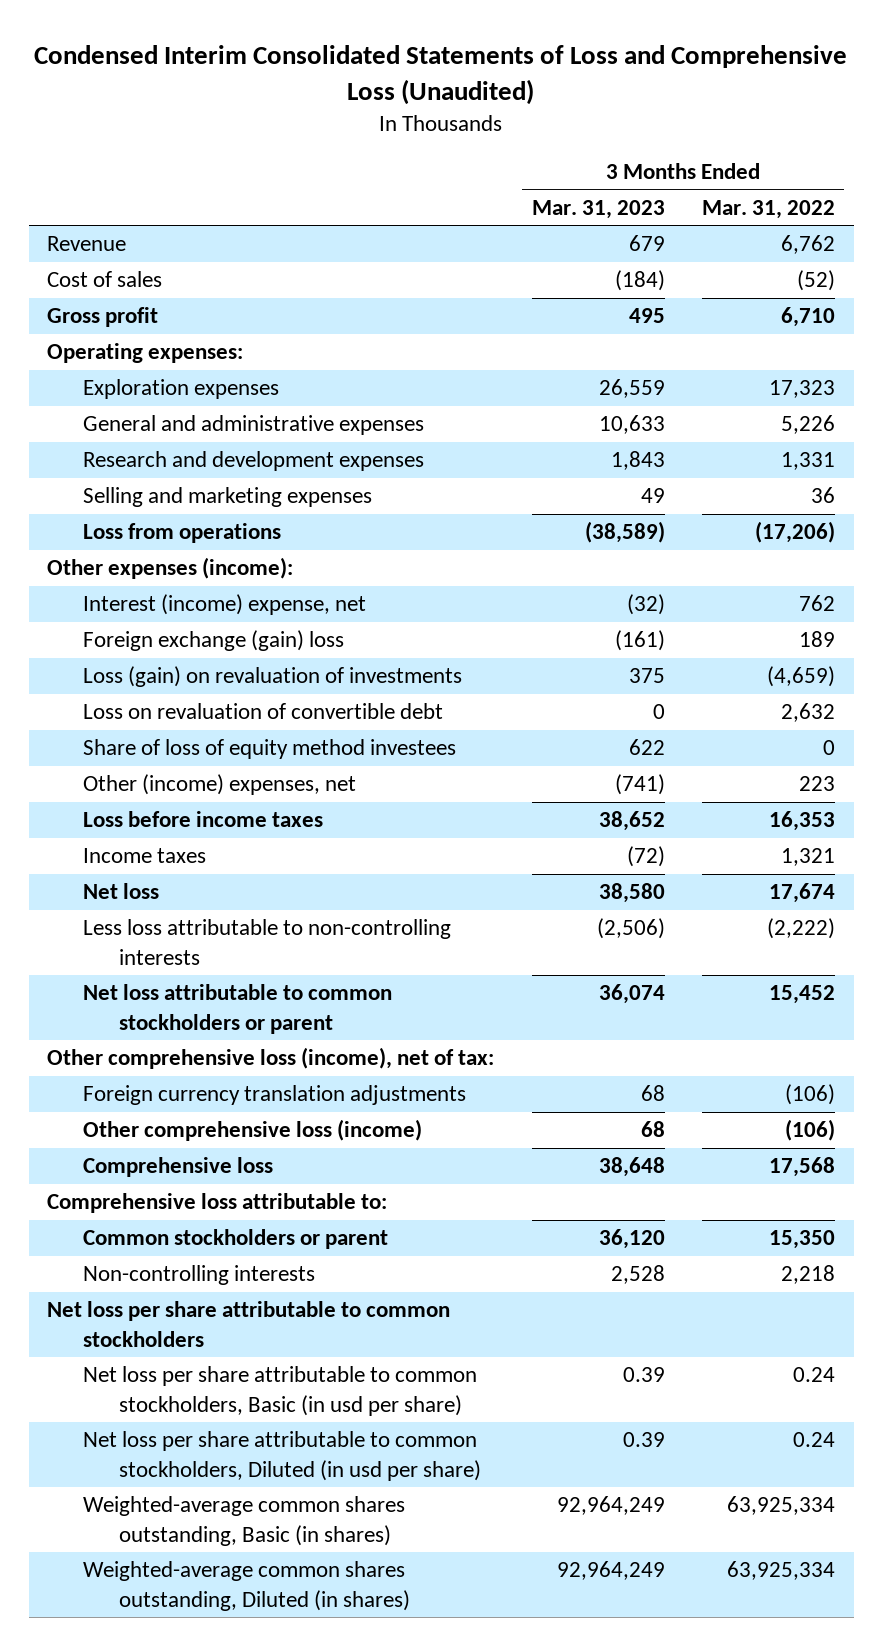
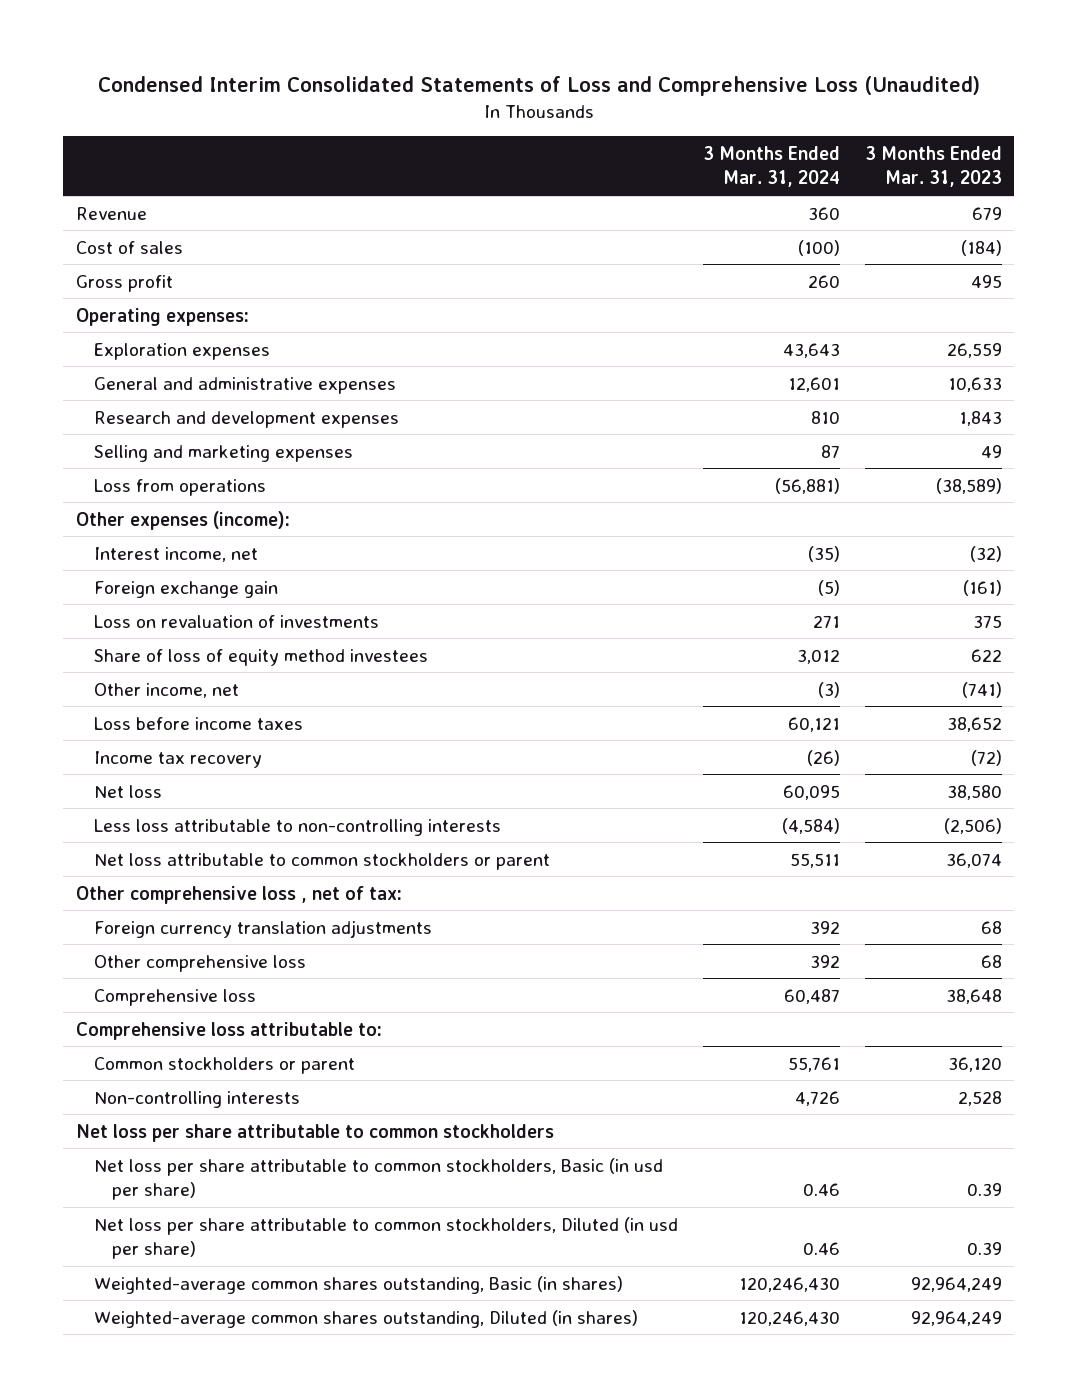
[701,199,835,219] Mar. 31, 2022 -> none
none -> [702,145,840,188] 3 Months Ended Mar. 31, 2024
[82,703,443,720] Loss on revaluation of convertible debt -> none
[82,594,366,616] Interest (income) expense, net -> [93,546,258,562] Interest income, net
[82,630,344,652] Foreign exchange (gain) loss -> [93,580,278,598] Foreign exchange gain
[82,666,462,688] Loss (gain) on revaluation of investments -> [93,614,379,628] Loss on revaluation of investments
[82,774,356,796] Other (income) expenses, net -> [93,682,239,698] Other income, net
[82,848,206,864] Income taxes -> [93,750,262,768] Income tax recovery
[47,1047,495,1070] Other comprehensive loss (income), net of tax: -> [75,885,402,904] Other comprehensive loss , net of tax:
[82,1119,422,1142] Other comprehensive loss (income) -> [93,954,306,972] Other comprehensive loss

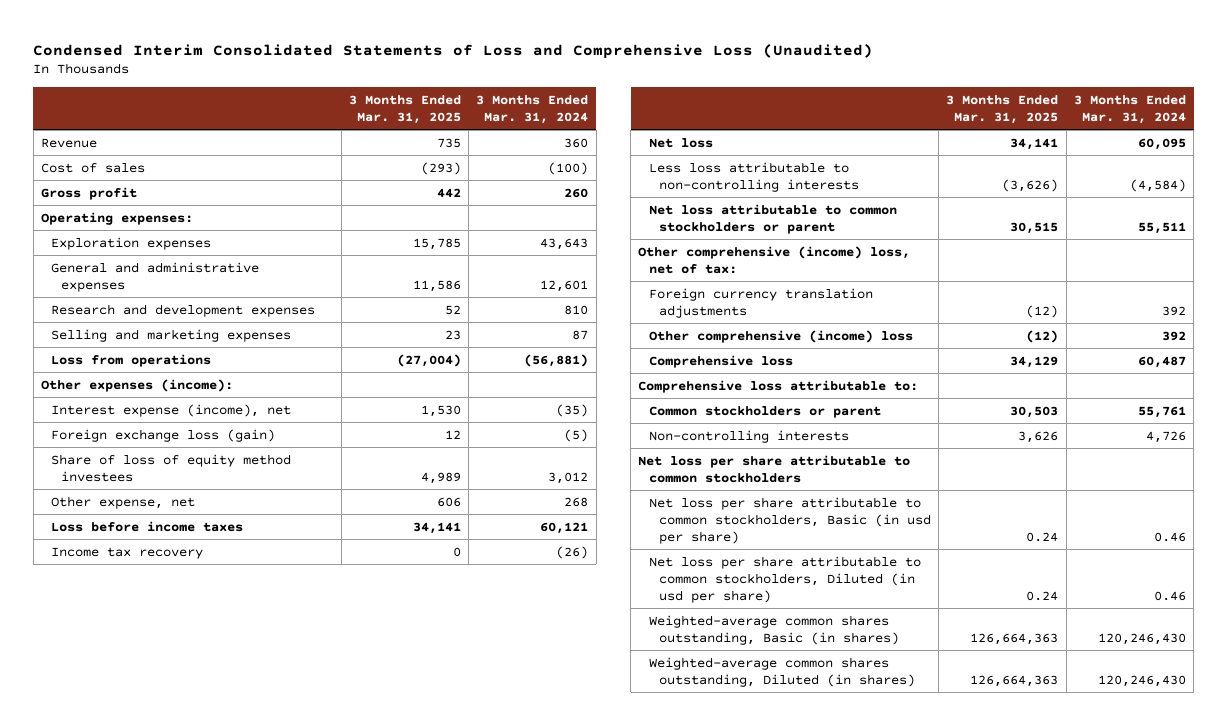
[864,145,1002,188] 3 Months Ended Mar. 31, 2023 -> none
none -> [348,94,461,124] 3 Months Ended Mar. 31, 2025
[93,614,379,628] Loss on revaluation of investments -> none
[93,546,258,562] Interest income, net -> [51,403,292,417] Interest expense (income), net
[93,580,278,598] Foreign exchange gain -> [51,428,276,442] Foreign exchange loss (gain)
[93,682,239,698] Other income, net -> [51,495,196,509] Other expense, net
[817,681,840,698] (3) -> [564,496,589,507] 268
[75,885,402,904] Other comprehensive loss , net of tax: -> [638,245,911,274] Other comprehensive (income) loss, net of tax:
[93,954,306,972] Other comprehensive loss -> [648,329,913,343] Other comprehensive (income) loss

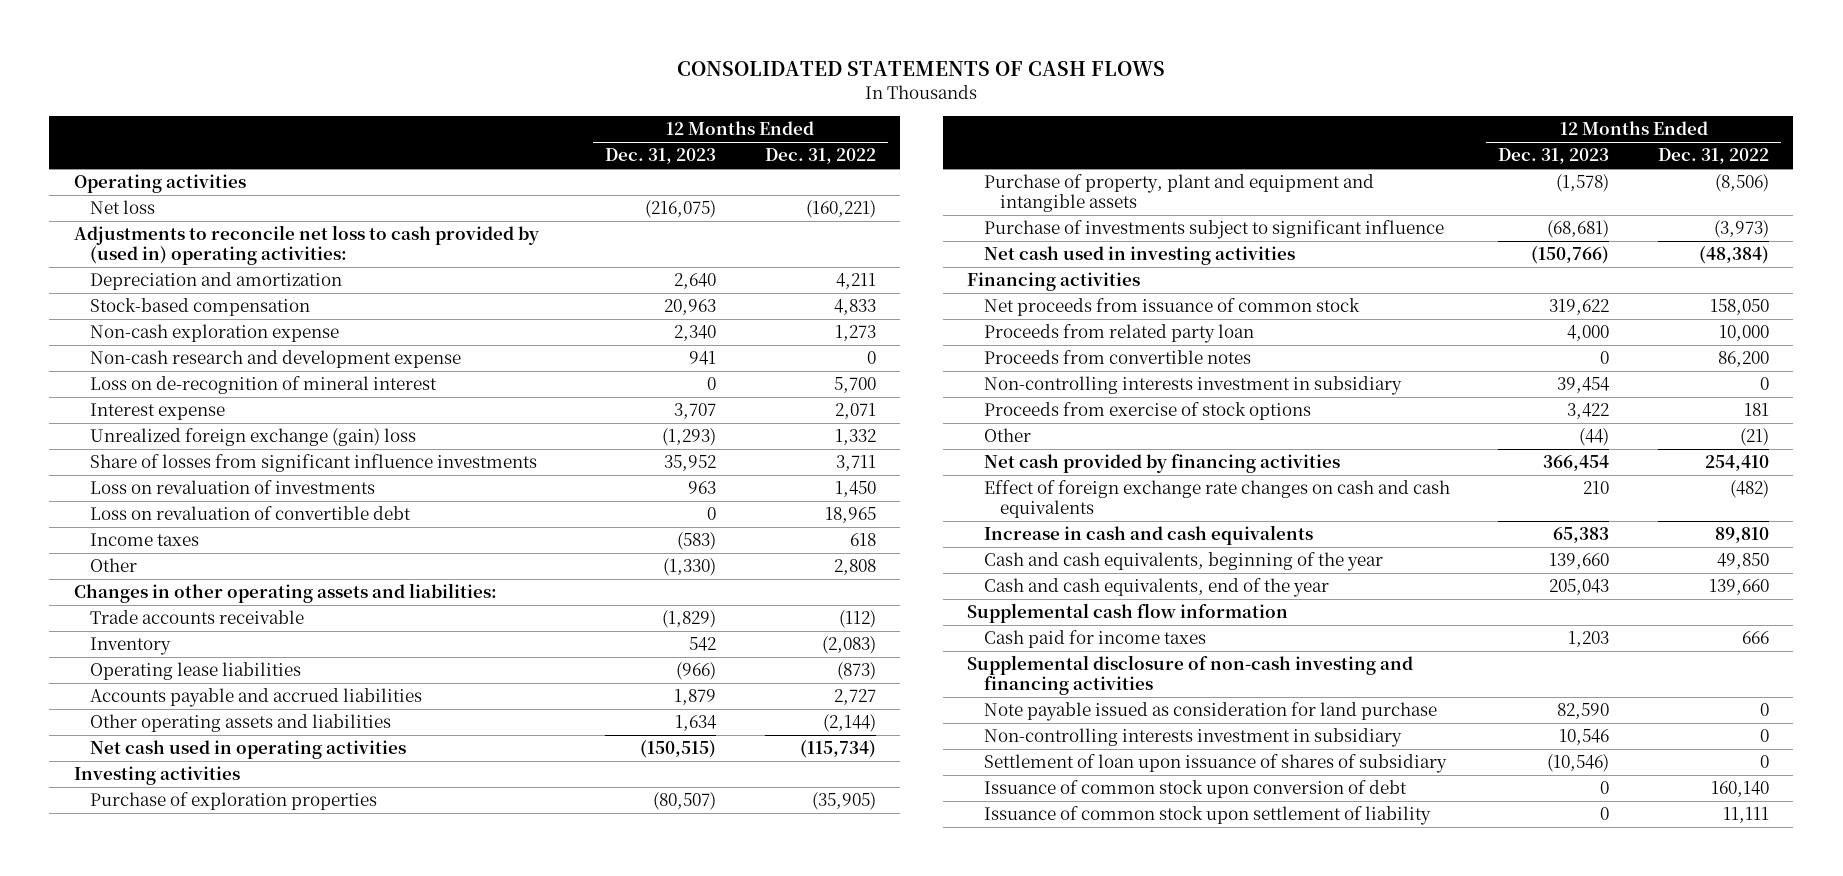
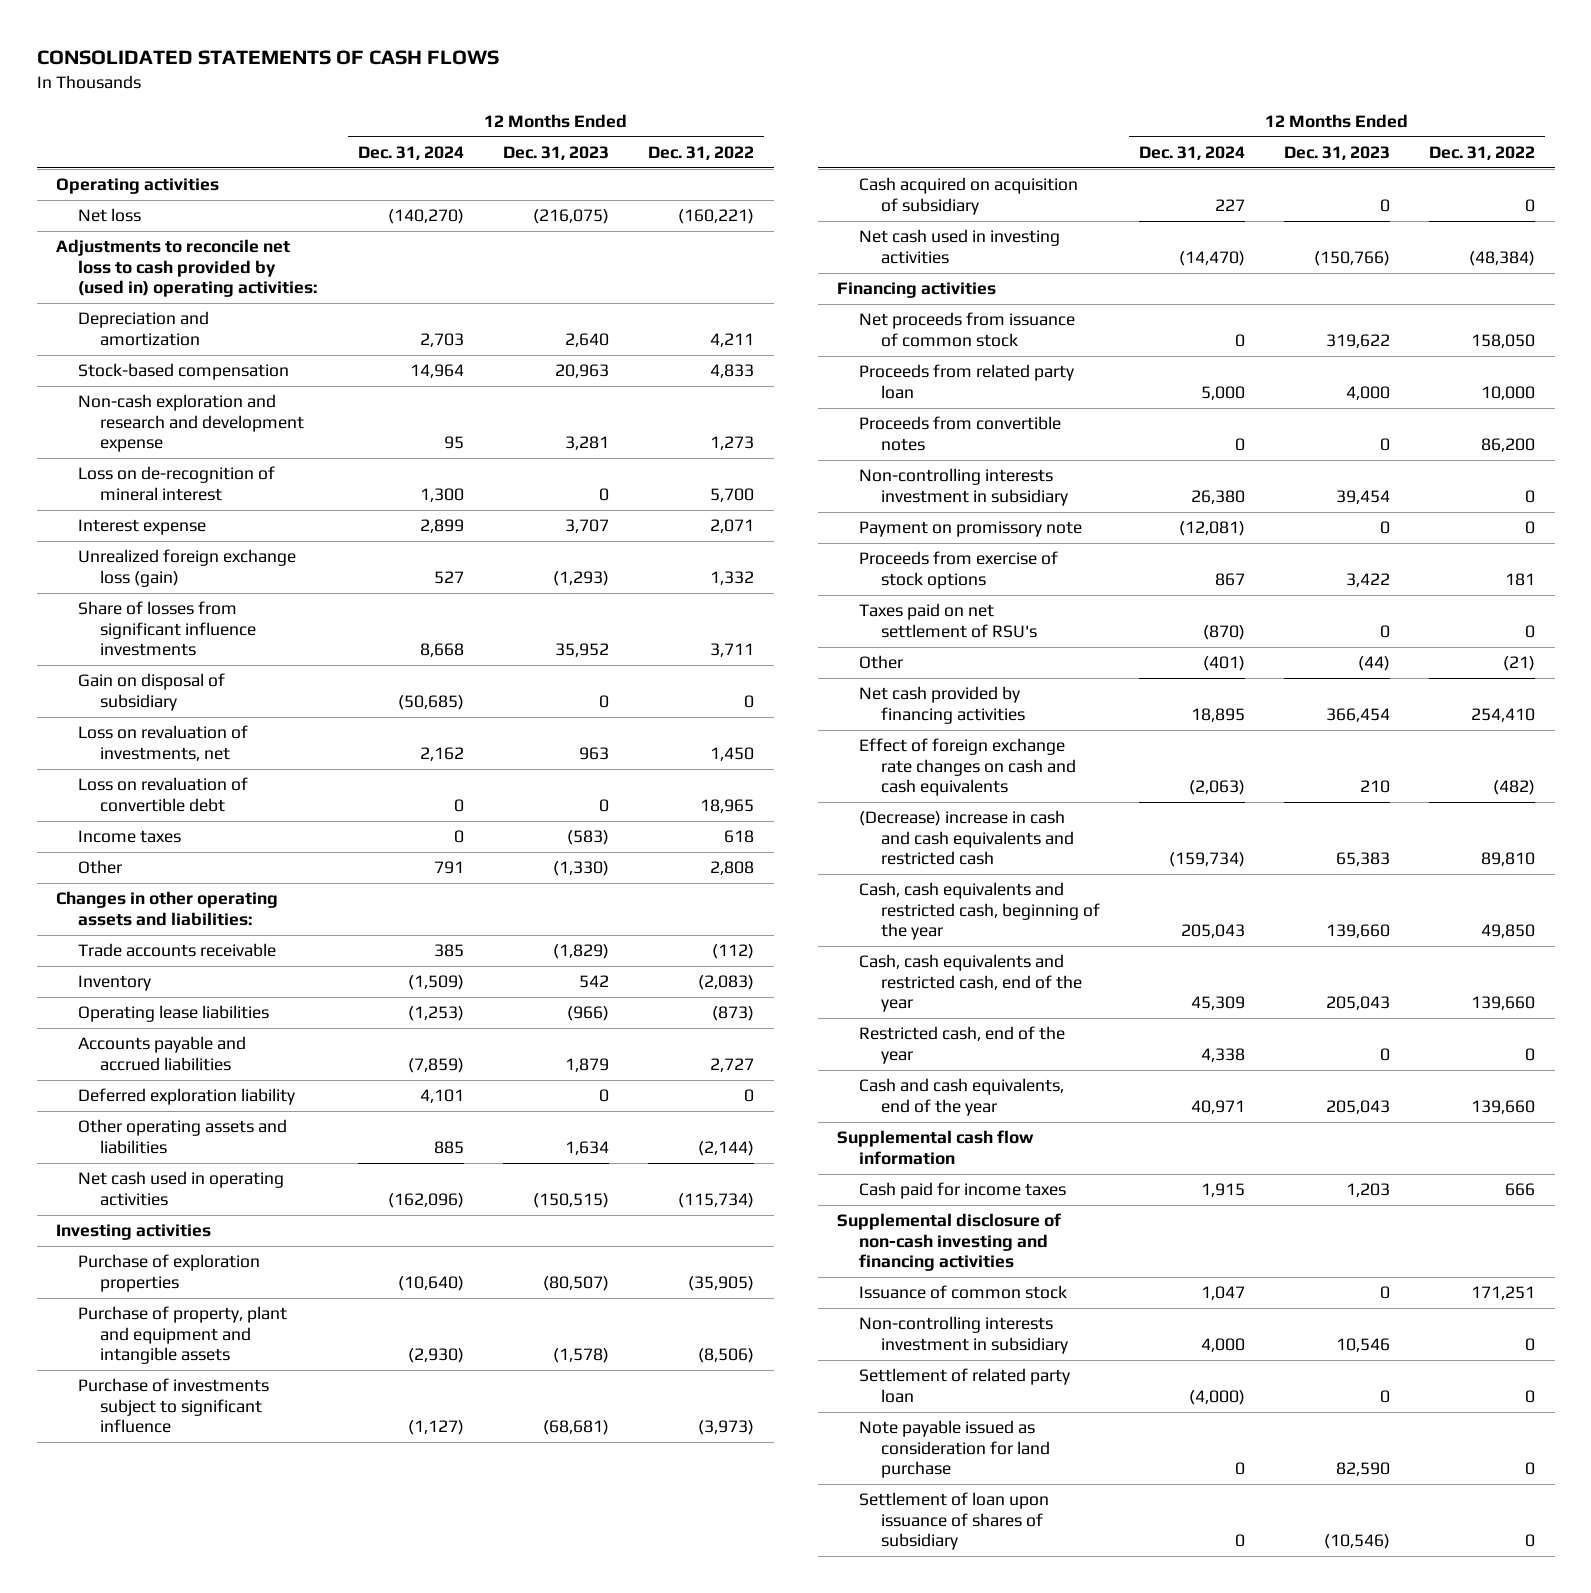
none -> [357,146,464,161] Dec. 31, 2024
[90,324,340,343] Non-cash exploration expense -> none
[90,350,462,369] Non-cash research and development expense -> [77,394,304,453] Non-cash exploration and research and development expense
[689,351,717,366] 941 -> [564,436,609,451] 3,281
[866,351,876,365] 0 -> [710,436,755,451] 1,273
[90,428,417,447] Unrealized foreign exchange (gain) loss -> [77,549,296,587] Unrealized foreign exchange loss (gain)
none -> [77,673,225,711] Gain on disposal of subsidiary
[90,480,376,495] Loss on revaluation of investments -> [77,725,248,761] Loss on revaluation of investments, net
none -> [77,1088,295,1106] Deferred exploration liability
none -> [859,177,1079,215] Cash acquired on acquisition of subsidiary
none -> [859,521,1083,538] Payment on promissory note
none -> [859,603,1037,638] Taxes paid on net settlement of RSU's
[983,525,1313,546] Increase in cash and cash equivalents -> [859,810,1074,866] (Decrease) increase in cash and cash equivalents and restricted cash
[983,552,1383,572] Cash and cash equivalents, beginning of the year -> [859,882,1100,941] Cash, cash equivalents and restricted cash, beginning of the year
none -> [859,954,1082,1013] Cash, cash equivalents and restricted cash, end of the year
none -> [859,1026,1066,1064] Restricted cash, end of the year
none -> [859,1285,1068,1300] Issuance of common stock
none -> [859,1368,1071,1403] Settlement of related party loan
[983,702,1437,722] Note payable issued as consideration for land purchase -> [859,1420,1050,1479] Note payable issued as consideration for land purchase
[983,780,1407,799] Issuance of common stock upon conversion of debt -> none
[983,806,1431,826] Issuance of common stock upon settlement of liability -> none

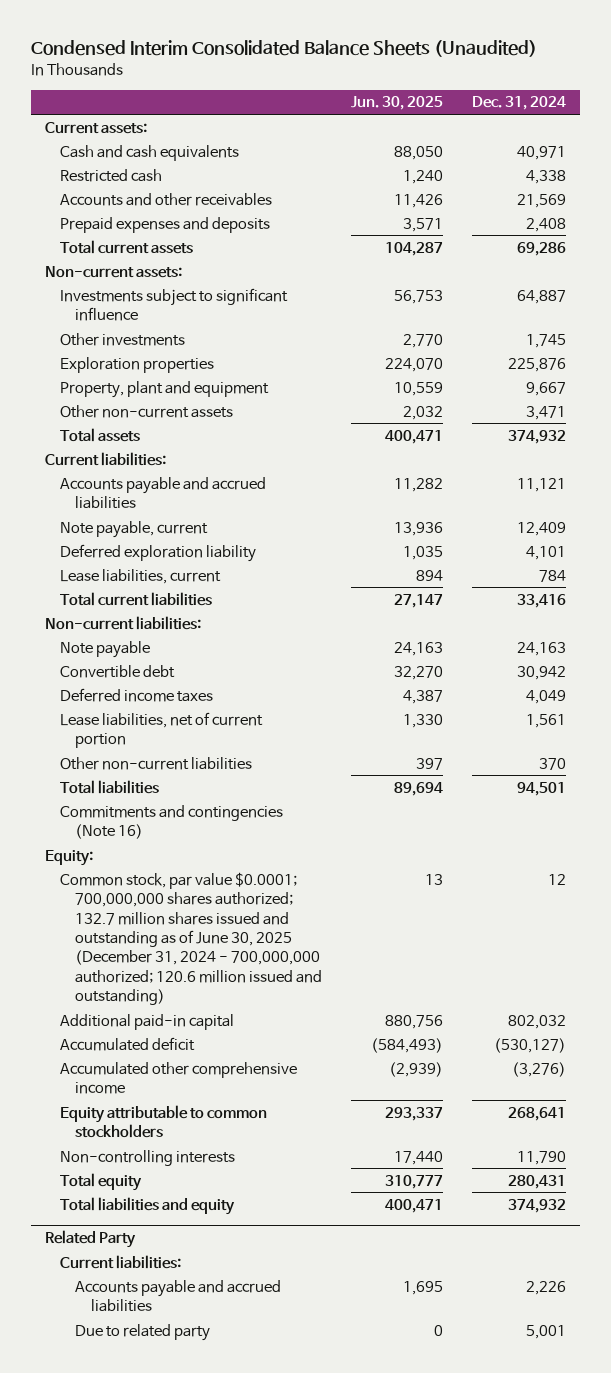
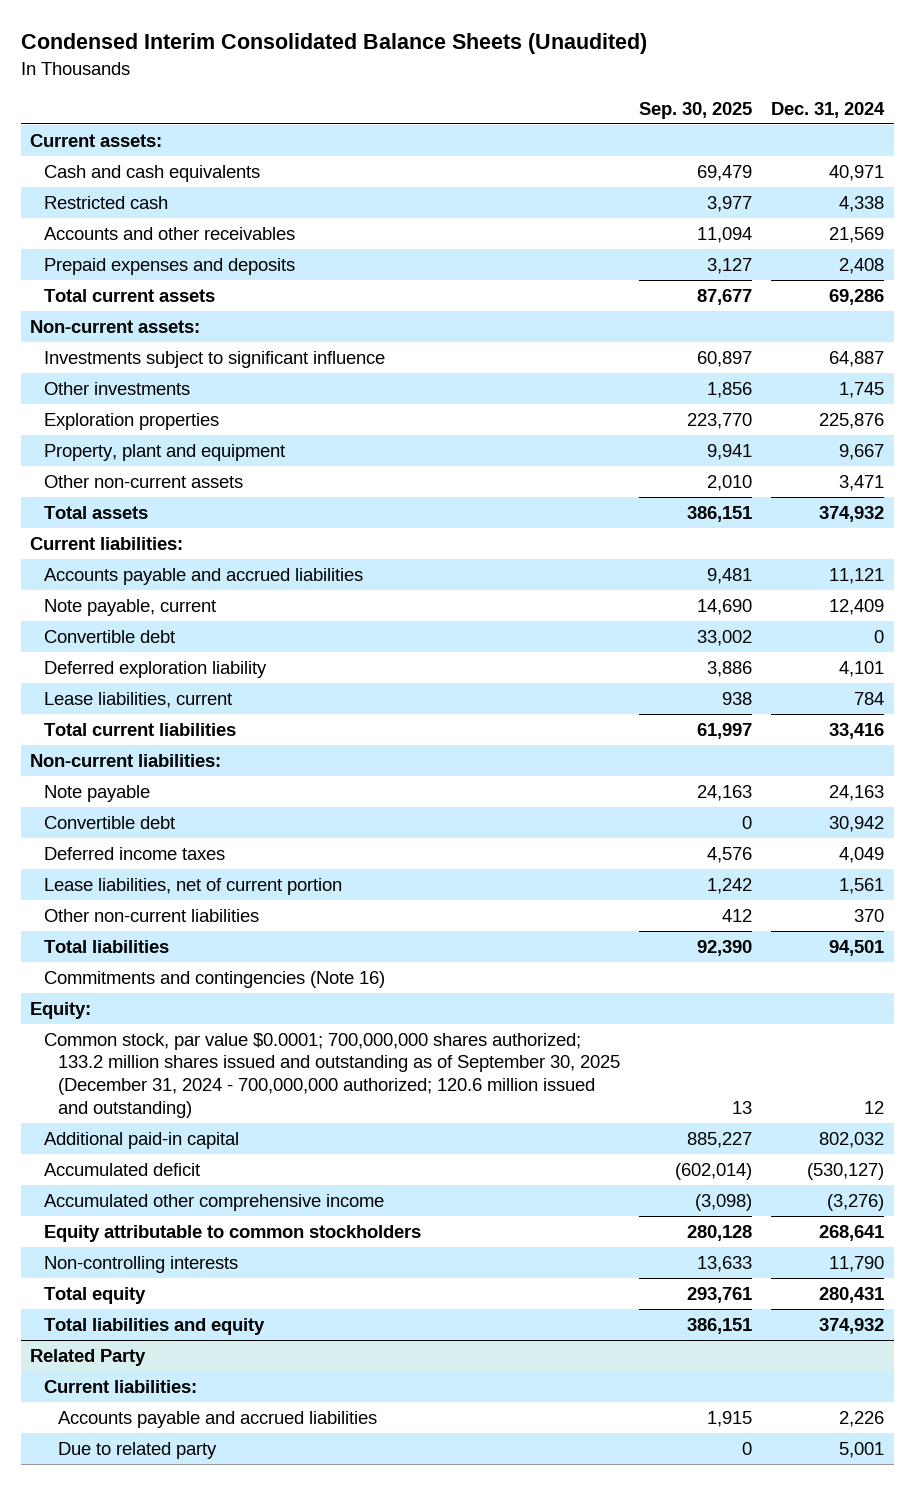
[351,96,444,111] Jun. 30, 2025 -> none
none -> [638,101,752,119] Sep. 30, 2025
none -> [43,629,175,643] Convertible debt
[60,871,323,1006] Common stock, par value $0.0001; 700,000,000 shares authorized; 132.7 million shares issued and outstanding as of June 30, 2025 (December 31, 2024 - 700,000,000 authorized; 120.6 million issued and outstanding) -> [43,1032,620,1118] Common stock, par value $0.0001; 700,000,000 shares authorized; 133.2 million shares issued and outstanding as of September 30, 2025 (December 31, 2024 - 700,000,000 authorized; 120.6 million issued and outstanding)

